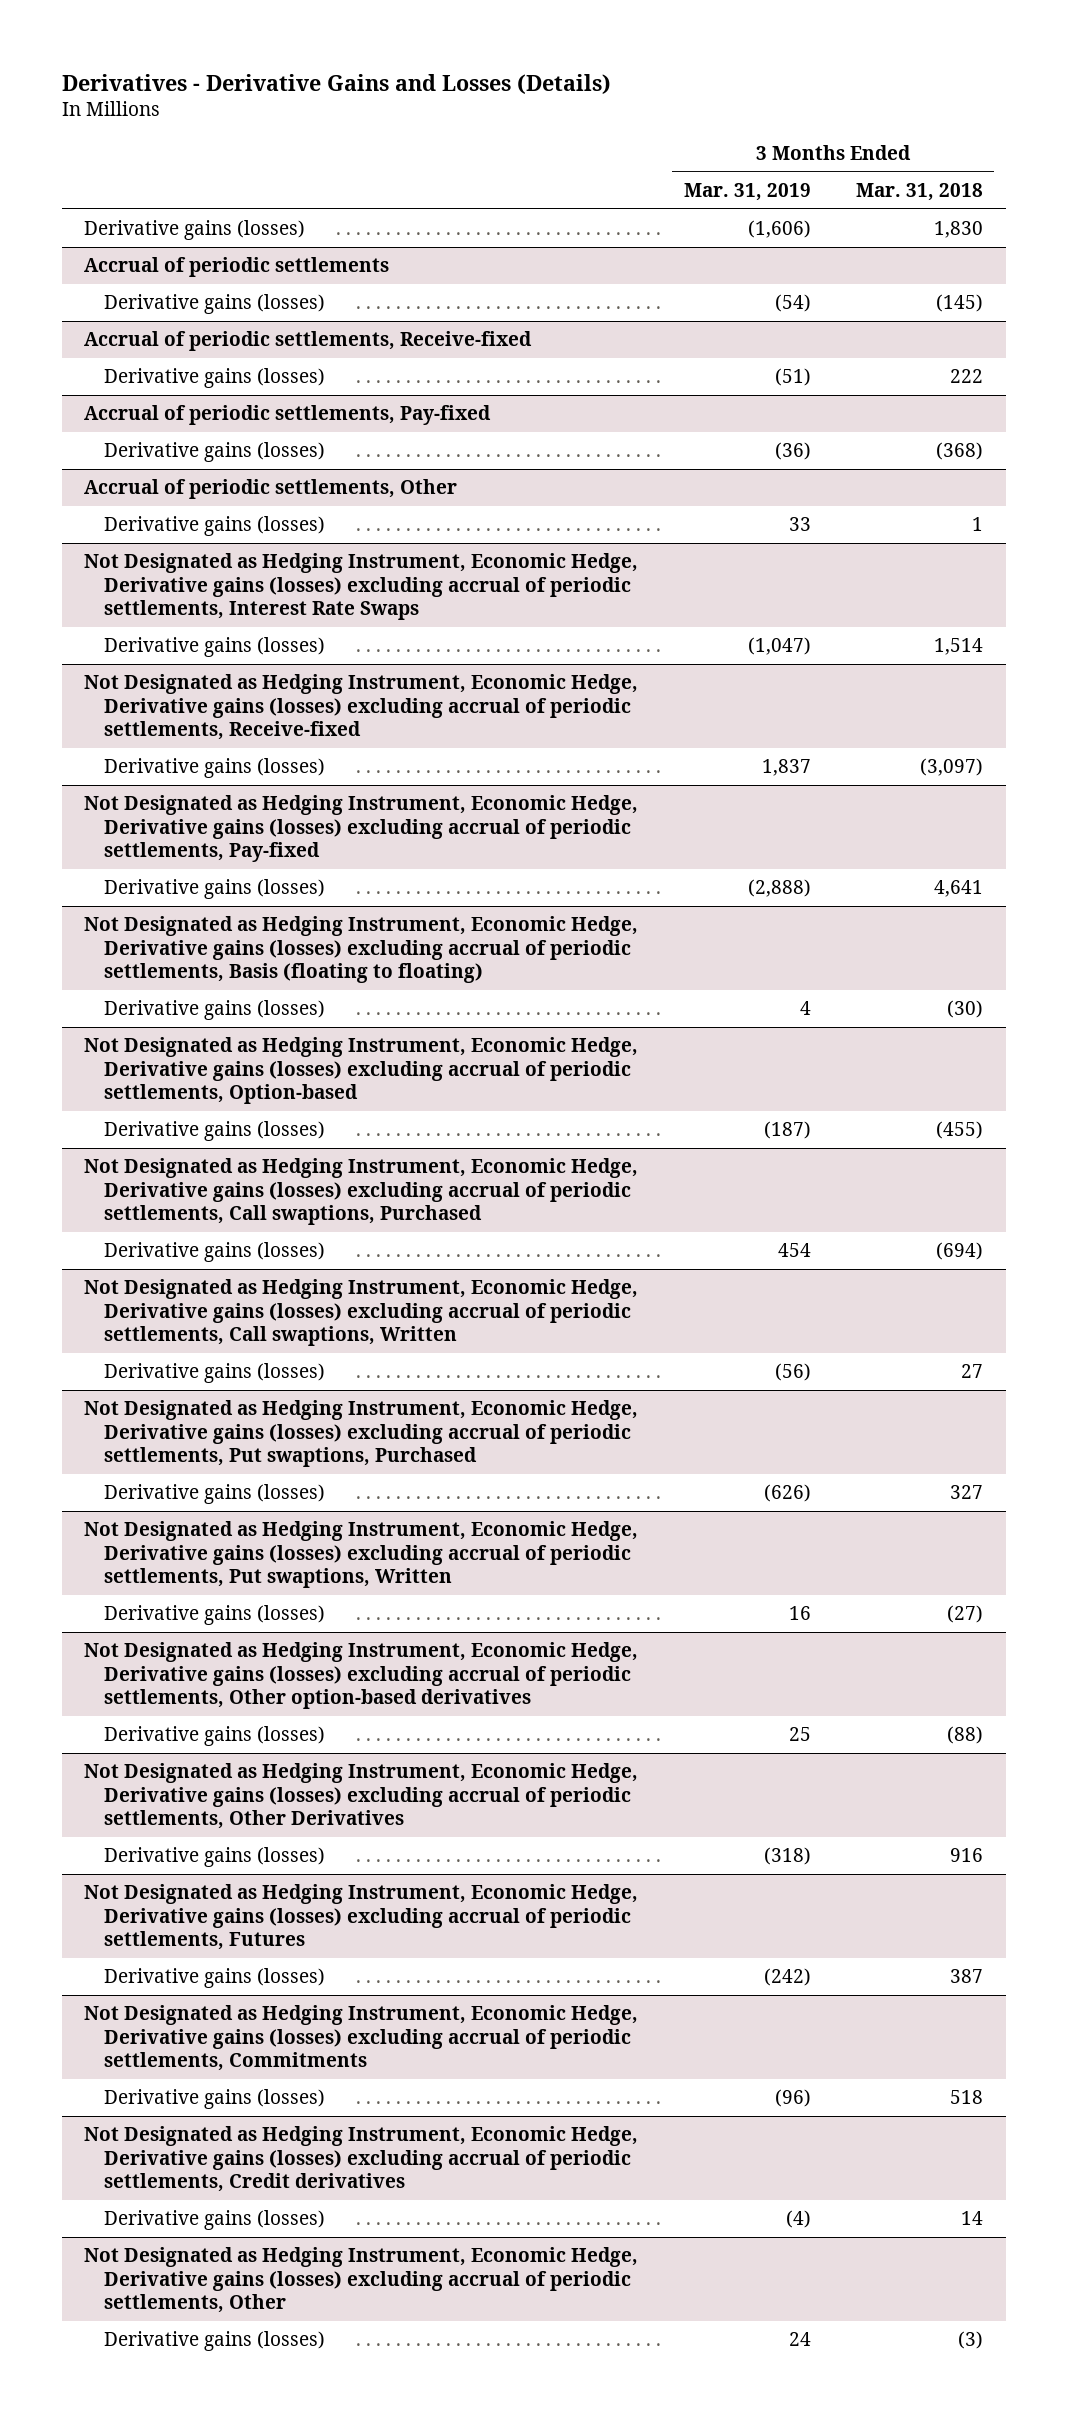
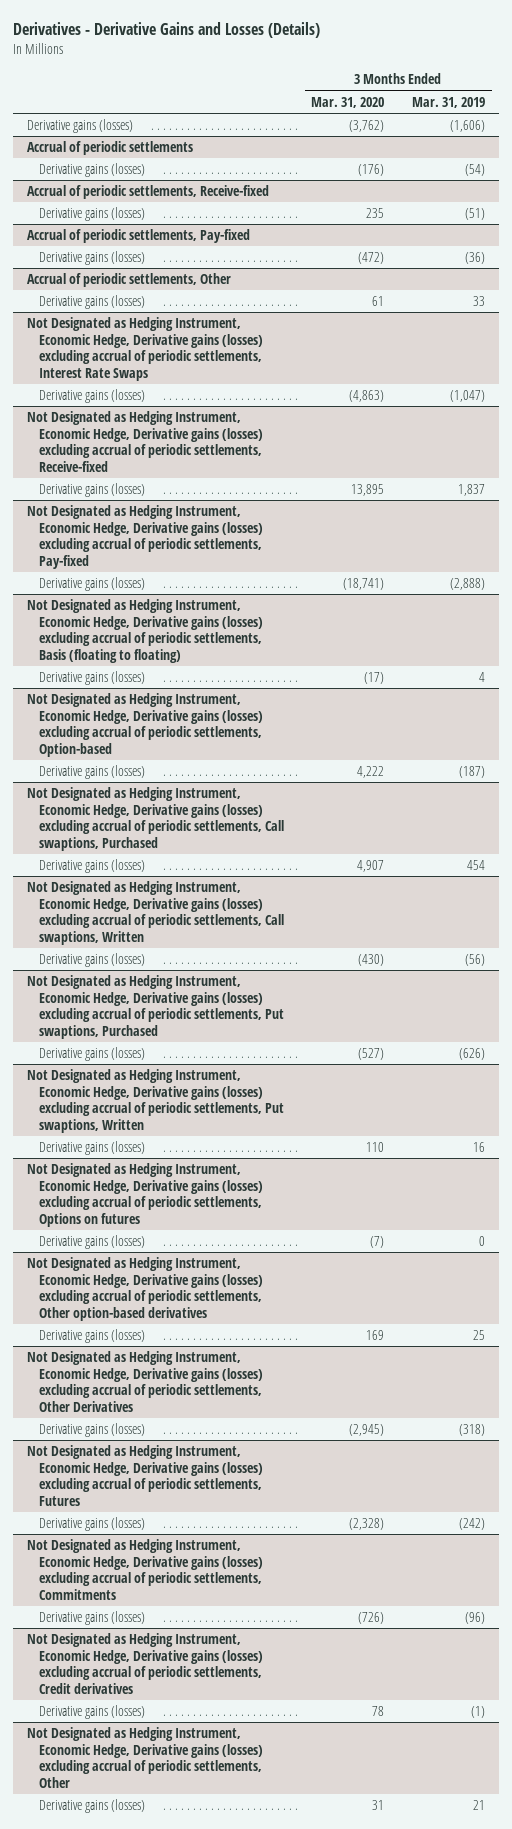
[856,183,984,202] Mar. 31, 2018 -> none
none -> [311,96,385,108] Mar. 31, 2020
none -> [27,1163,263,1228] Not Designated as Hedging Instrument, Economic Hedge, Derivative gains (losses) excluding accrual of periodic settlements, Options on futures
none -> [38,1235,145,1250] Derivative gains (losses)
[785,2210,811,2229] (4) -> [471,1706,486,1719] (1)
[788,2332,811,2347] 24 -> [473,1800,486,1811] 21

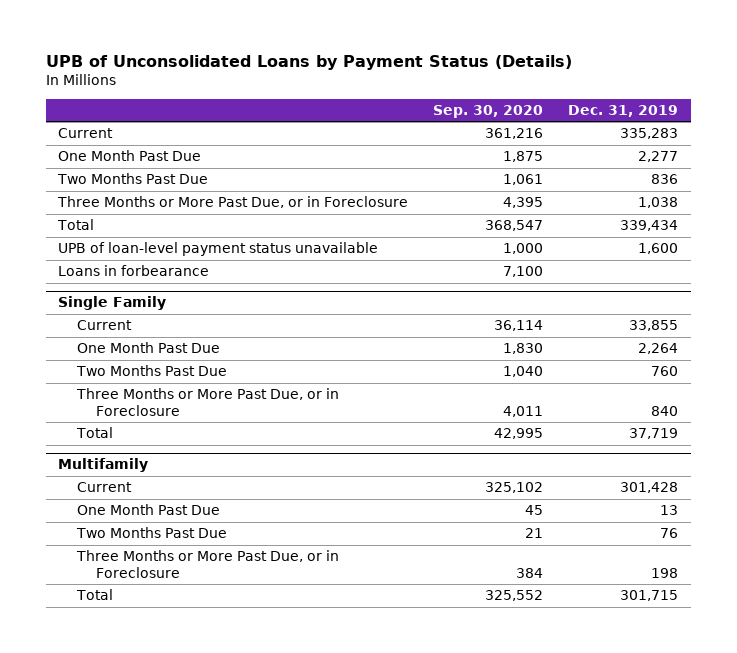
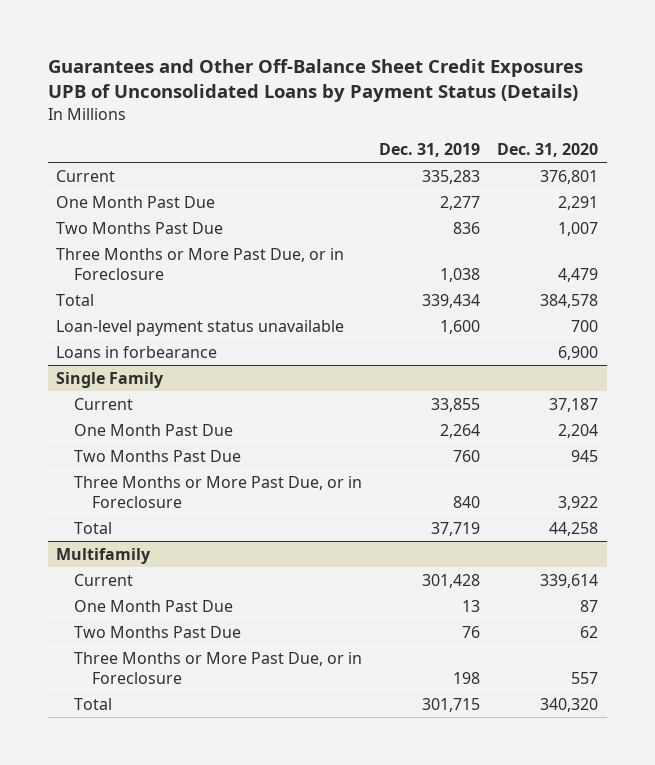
[45,54,572,70] UPB of Unconsolidated Loans by Payment Status (Details) -> [47,58,583,102] Guarantees and Other Off-Balance Sheet Credit Exposures UPB of Unconsolidated Loans by Payment Status (Details)
[433,104,544,118] Sep. 30, 2020 -> none
none -> [497,142,599,157] Dec. 31, 2020
[58,242,379,257] UPB of loan-level payment status unavailable -> [56,319,345,336] Loan-level payment status unavailable

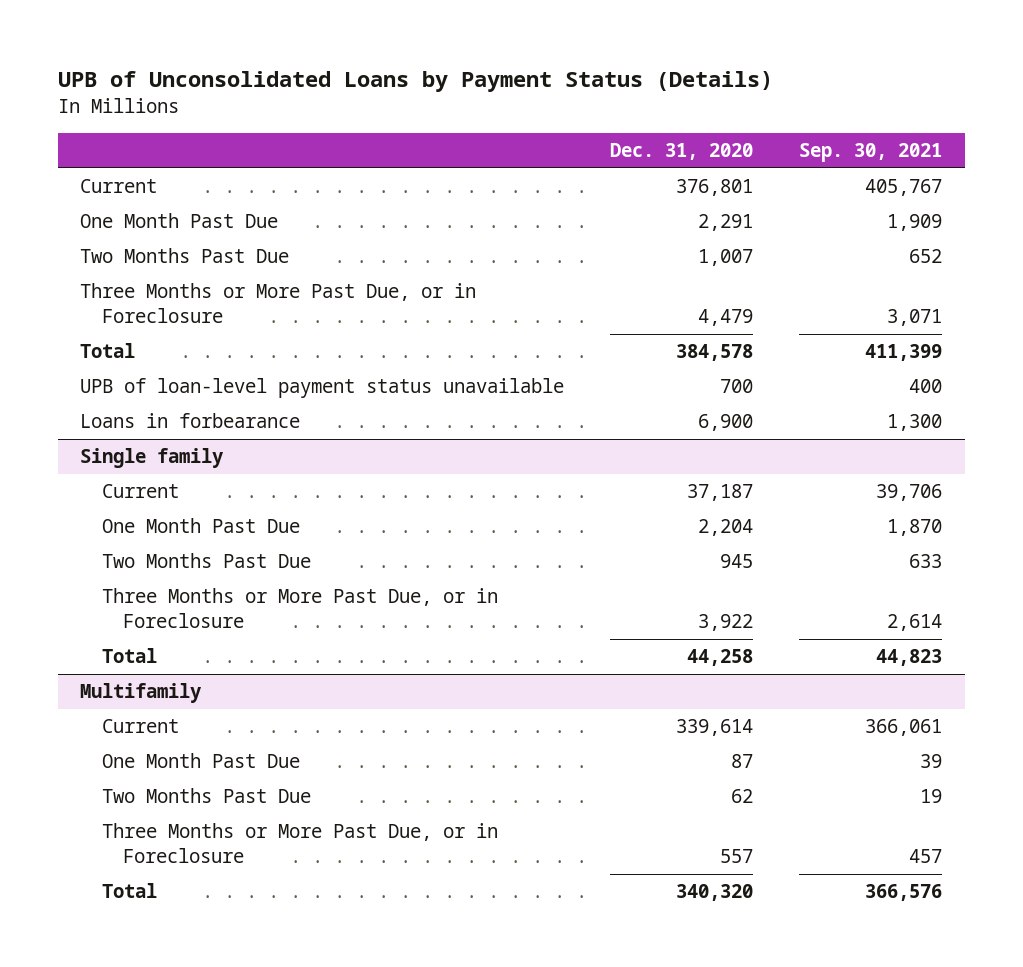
[47,58,583,102] Guarantees and Other Off-Balance Sheet Credit Exposures UPB of Unconsolidated Loans by Payment Status (Details) -> [57,71,773,93] UPB of Unconsolidated Loans by Payment Status (Details)
[379,142,481,157] Dec. 31, 2019 -> none
none -> [799,143,943,163] Sep. 30, 2021
[56,319,345,336] Loan-level payment status unavailable -> [80,378,565,399] UPB of loan-level payment status unavailable
[56,371,165,388] Single Family -> [80,448,225,469] Single family

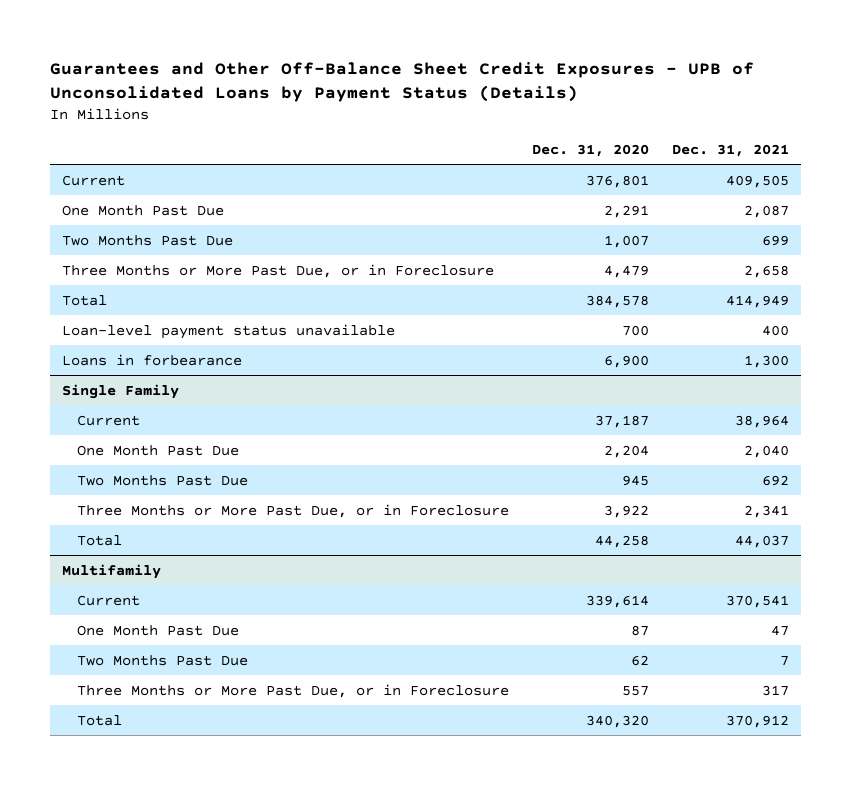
[57,71,773,93] UPB of Unconsolidated Loans by Payment Status (Details) -> [49,62,754,103] Guarantees and Other Off-Balance Sheet Credit Exposures - UPB of Unconsolidated Loans by Payment Status (Details)
[799,143,943,163] Sep. 30, 2021 -> none
none -> [672,143,790,157] Dec. 31, 2021
[80,378,565,399] UPB of loan-level payment status unavailable -> [61,323,395,339] Loan-level payment status unavailable
[80,448,225,469] Single family -> [61,383,179,399] Single Family

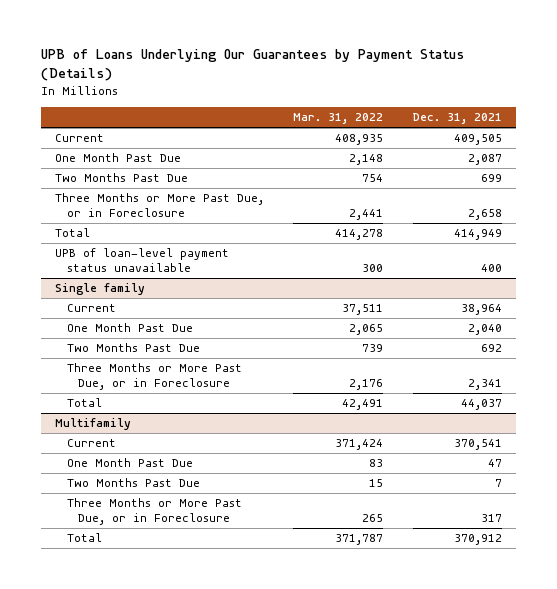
[49,62,754,103] Guarantees and Other Off-Balance Sheet Credit Exposures - UPB of Unconsolidated Loans by Payment Status (Details) -> [40,49,464,82] UPB of Loans Underlying Our Guarantees by Payment Status (Details)
[532,143,650,157] Dec. 31, 2020 -> none
none -> [293,113,384,125] Mar. 31, 2022
[61,353,242,366] Loans in forbearance -> none
[61,323,395,339] Loan-level payment status unavailable -> [55,248,230,273] UPB of loan-level payment status unavailable
[61,383,179,399] Single Family -> [55,283,146,296] Single family

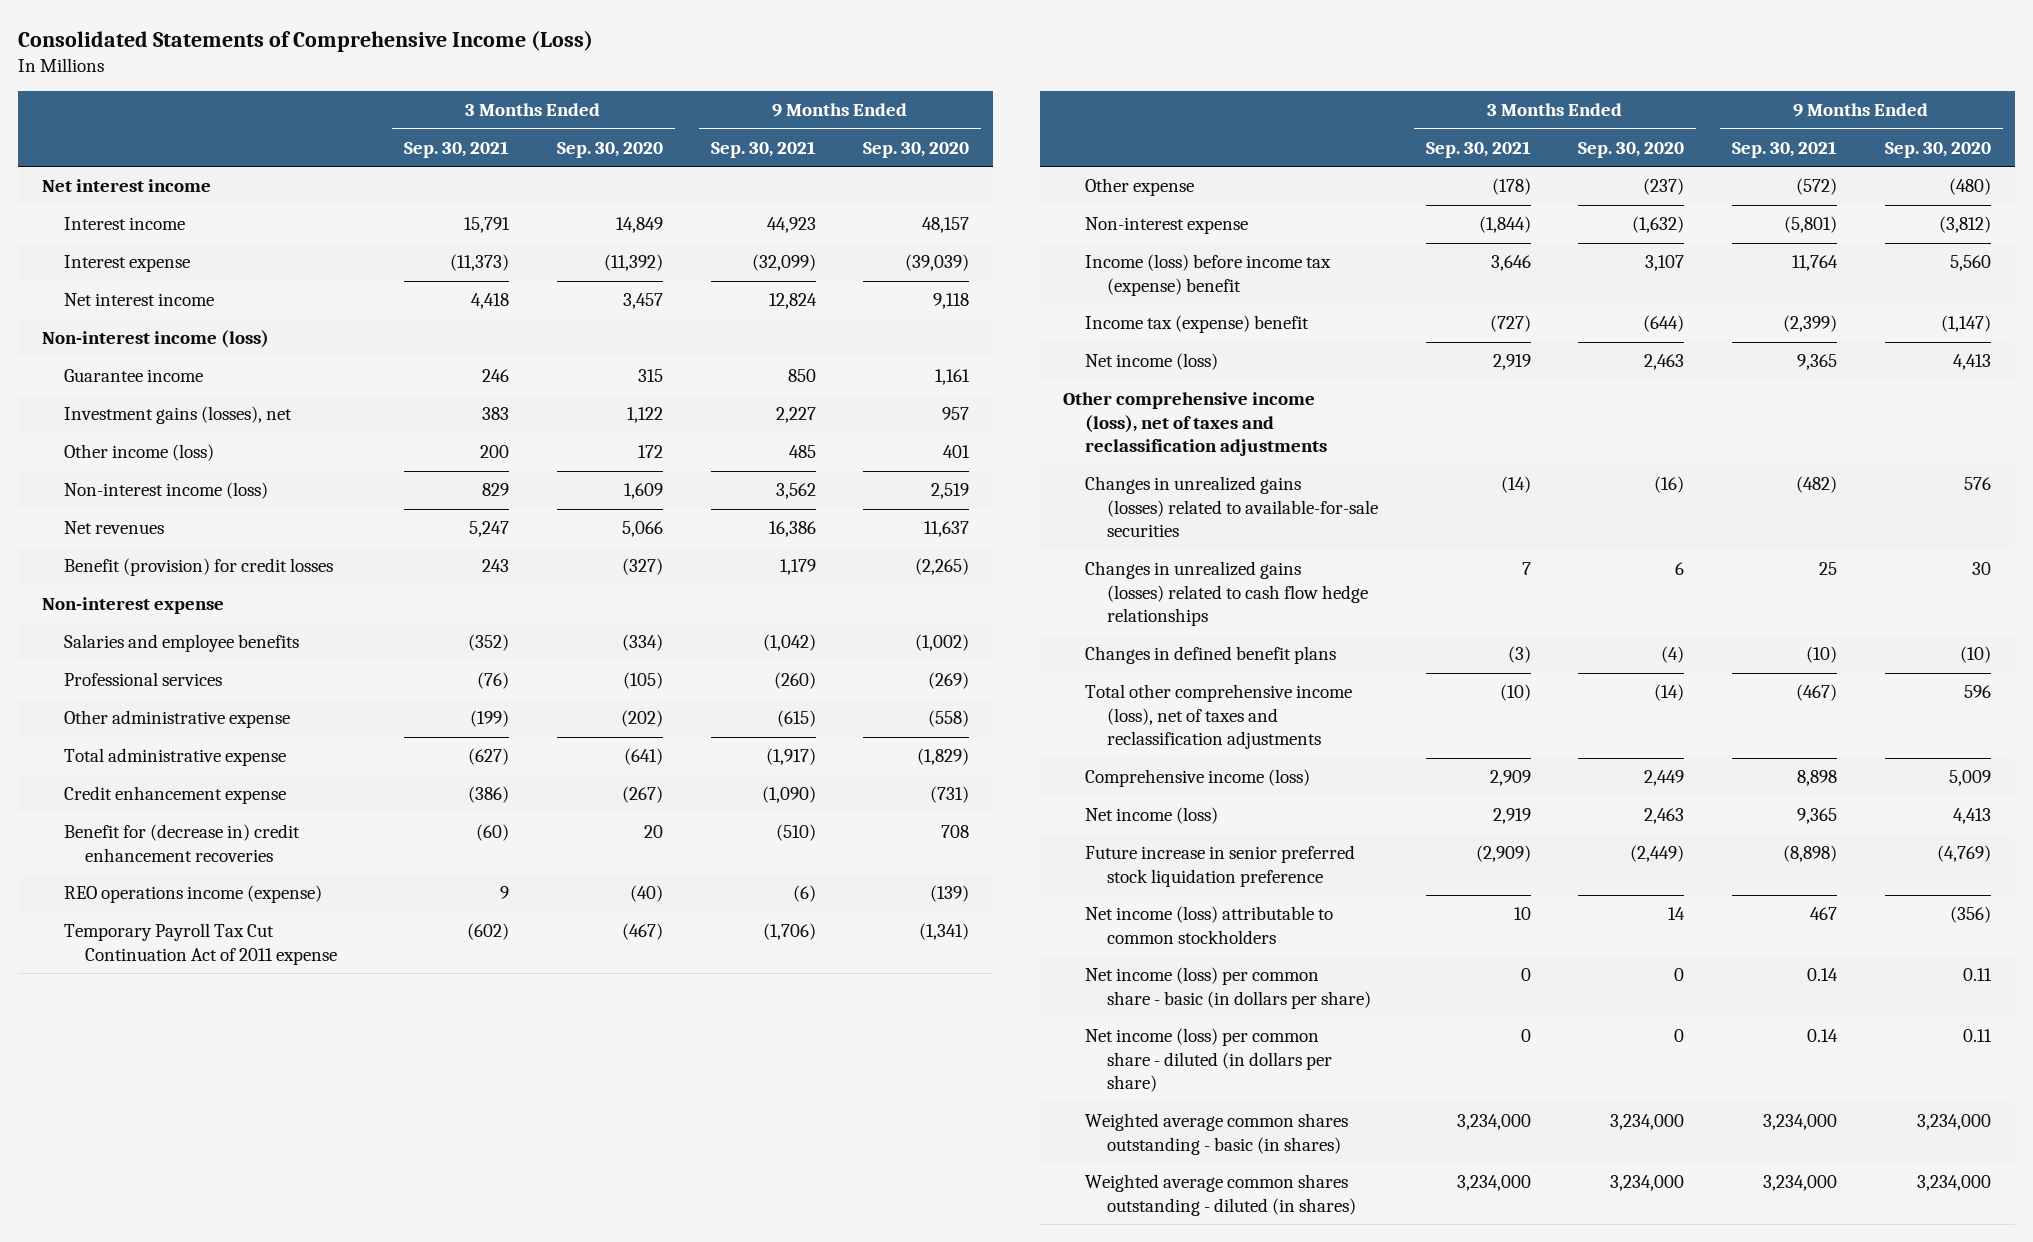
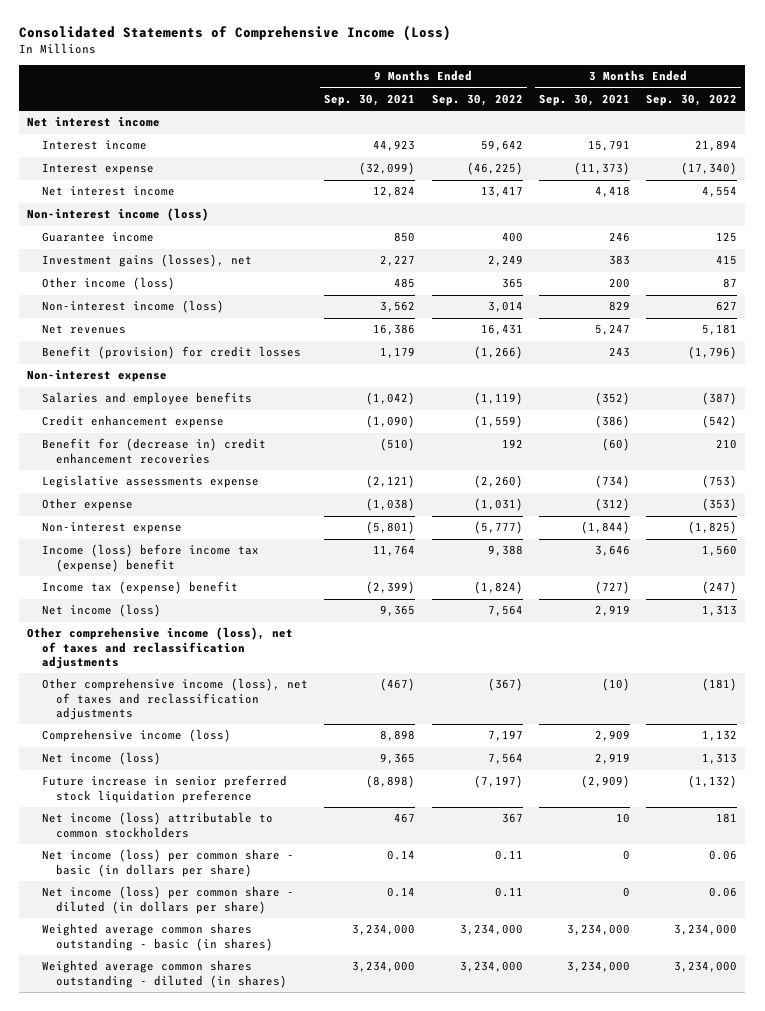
[556,141,663,158] Sep. 30, 2020 -> none
[863,141,970,158] Sep. 30, 2020 -> none
none -> [431,93,523,106] Sep. 30, 2022
none -> [646,93,738,106] Sep. 30, 2022
[63,672,222,687] Professional services -> none
[63,710,290,729] Other administrative expense -> none
[63,748,286,767] Total administrative expense -> none
[63,885,322,904] REO operations income (expense) -> none
[63,923,338,965] Temporary Payroll Tax Cut Continuation Act of 2011 expense -> none
none -> [41,475,259,489] Legislative assessments expense
[1491,178,1531,196] (178) -> [594,498,630,512] (312)
[1796,178,1838,196] (572) -> [366,498,416,512] (1,038)
[1085,476,1378,538] Changes in unrealized gains (losses) related to available-for-sale securities -> none
[1085,561,1368,627] Changes in unrealized gains (losses) related to cash flow hedge relationships -> none
[1085,646,1337,665] Changes in defined benefit plans -> none
[1085,684,1353,750] Total other comprehensive income (loss), net of taxes and reclassification adjustments -> [41,678,308,721] Other comprehensive income (loss), net of taxes and reclassification adjustments

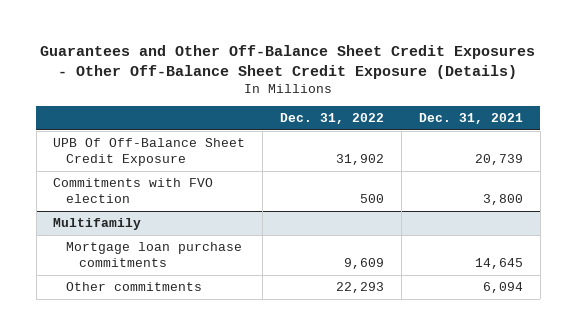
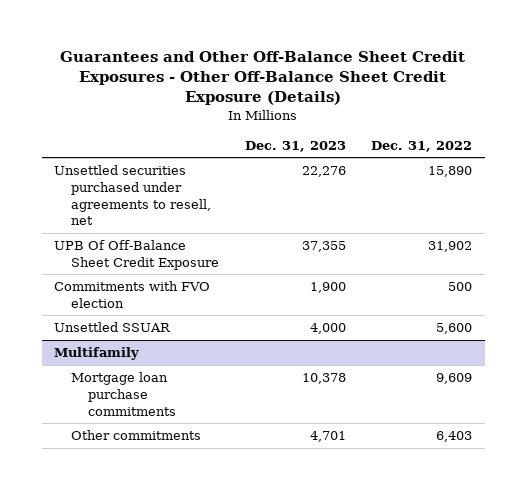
[418,113,523,125] Dec. 31, 2021 -> none
none -> [244,140,346,152] Dec. 31, 2023
none -> [54,165,212,226] Unsettled securities purchased under agreements to resell, net
none -> [54,322,172,333] Unsettled SSUAR
[336,282,385,294] 22,293 -> [436,431,473,443] 6,403

